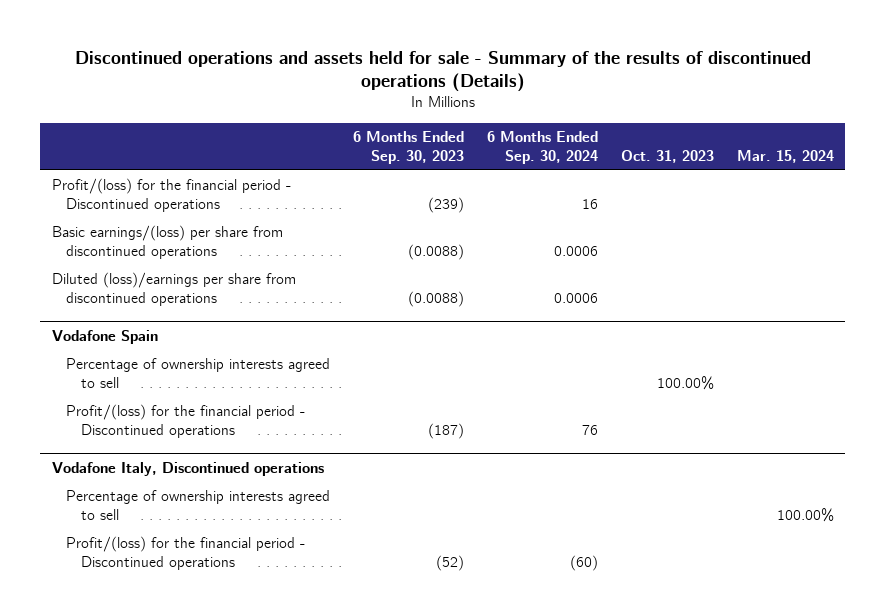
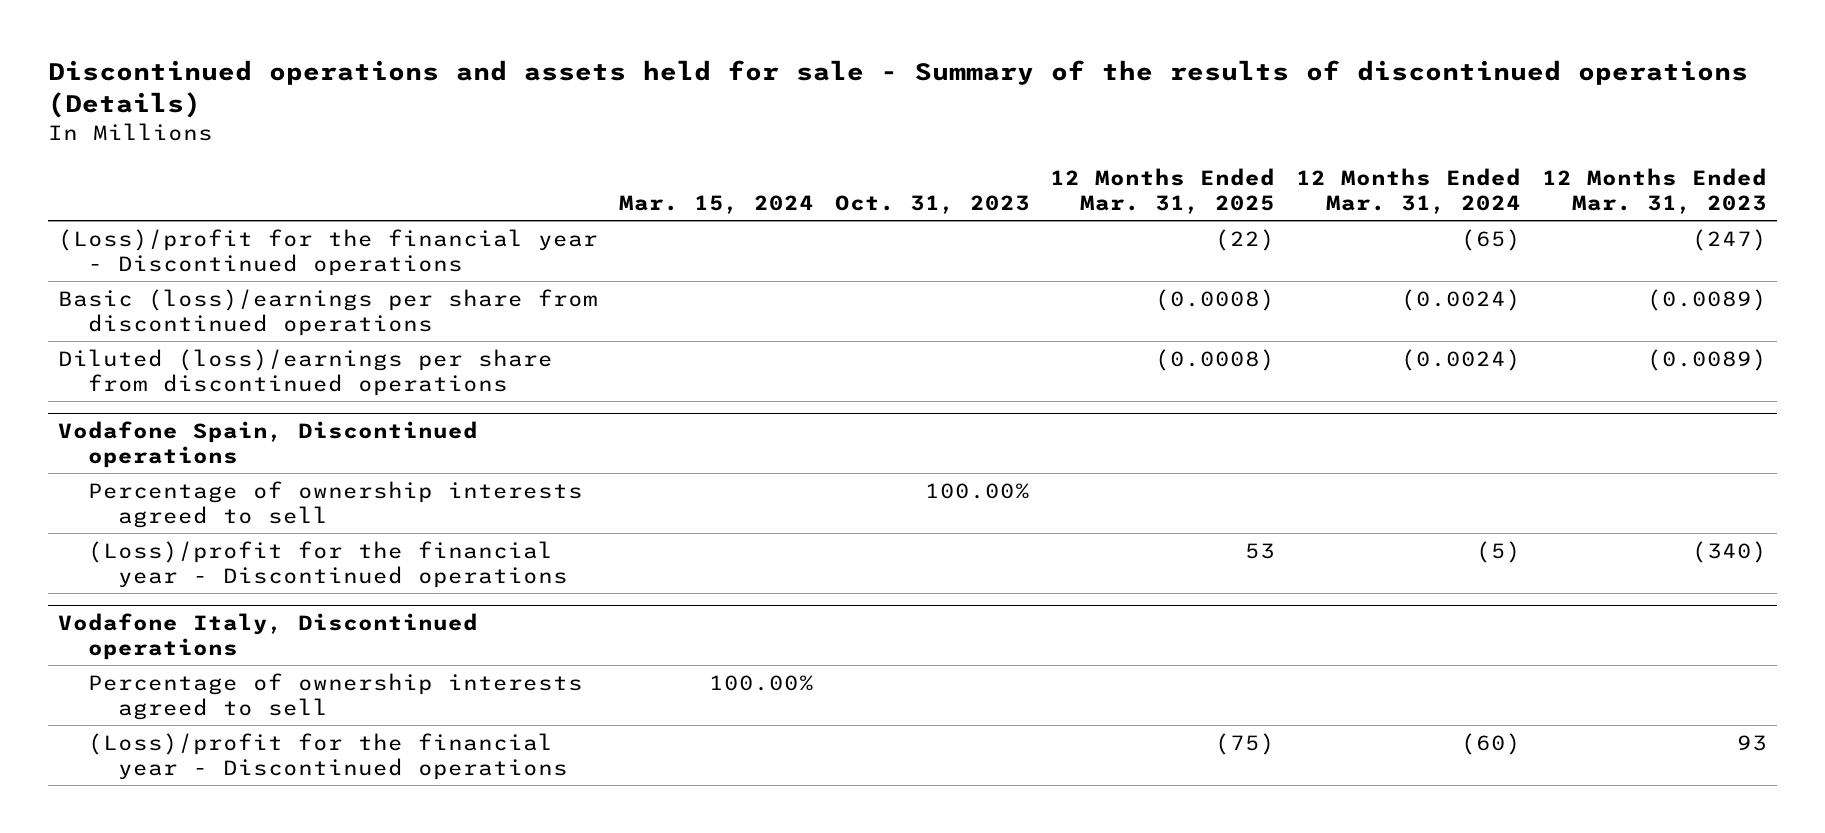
[353,130,465,164] 6 Months Ended Sep. 30, 2023 -> none
[486,130,598,164] 6 Months Ended Sep. 30, 2024 -> none
none -> [1050,168,1276,214] 12 Months Ended Mar. 31, 2025
none -> [1296,168,1522,214] 12 Months Ended Mar. 31, 2024
none -> [1542,168,1768,214] 12 Months Ended Mar. 31, 2023
[51,178,291,213] Profit/(loss) for the financial period - Discontinued operations -> [57,229,598,276] (Loss)/profit for the financial year - Discontinued operations
[51,225,283,260] Basic earnings/(loss) per share from discontinued operations -> [57,289,598,336] Basic (loss)/earnings per share from discontinued operations
[51,329,158,344] Vodafone Spain -> [57,421,478,468] Vodafone Spain, Discontinued operations
[66,404,306,439] Profit/(loss) for the financial period - Discontinued operations -> [88,541,569,588] (Loss)/profit for the financial year - Discontinued operations
[66,536,306,571] Profit/(loss) for the financial period - Discontinued operations -> [88,733,569,780] (Loss)/profit for the financial year - Discontinued operations

